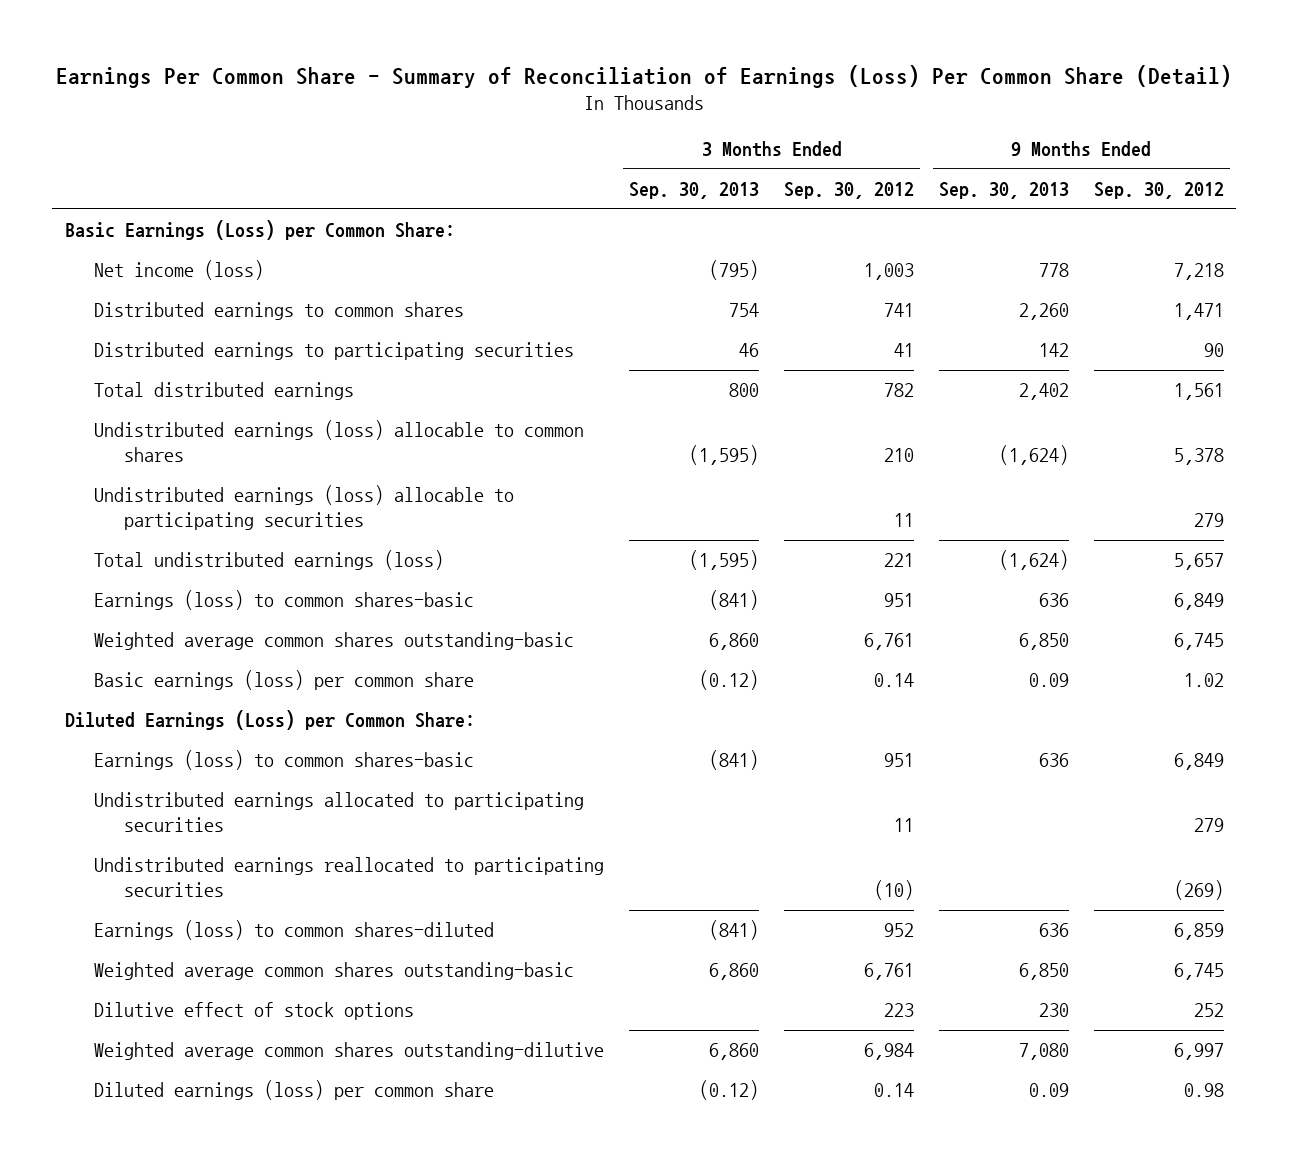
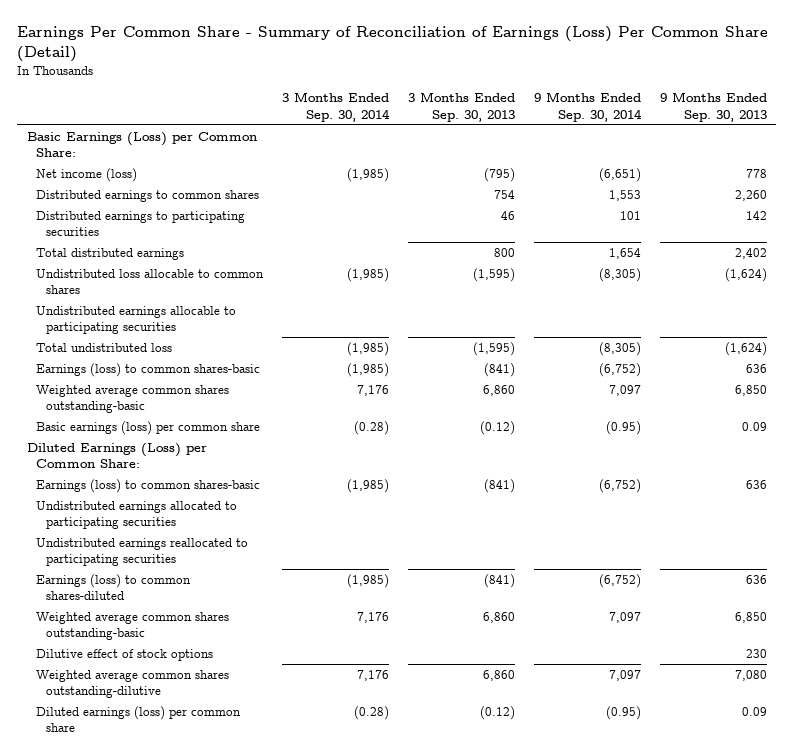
[784,181,915,199] Sep. 30, 2012 -> none
[1093,181,1224,199] Sep. 30, 2012 -> none
none -> [282,92,391,122] 3 Months Ended Sep. 30, 2014
none -> [533,92,642,122] 9 Months Ended Sep. 30, 2014
[94,420,585,463] Undistributed earnings (loss) allocable to common shares -> [36,268,265,295] Undistributed loss allocable to common shares
[94,485,515,531] Undistributed earnings (loss) allocable to participating securities -> [36,305,237,335] Undistributed earnings allocable to participating securities
[94,550,445,571] Total undistributed earnings (loss) -> [36,342,173,352] Total undistributed loss

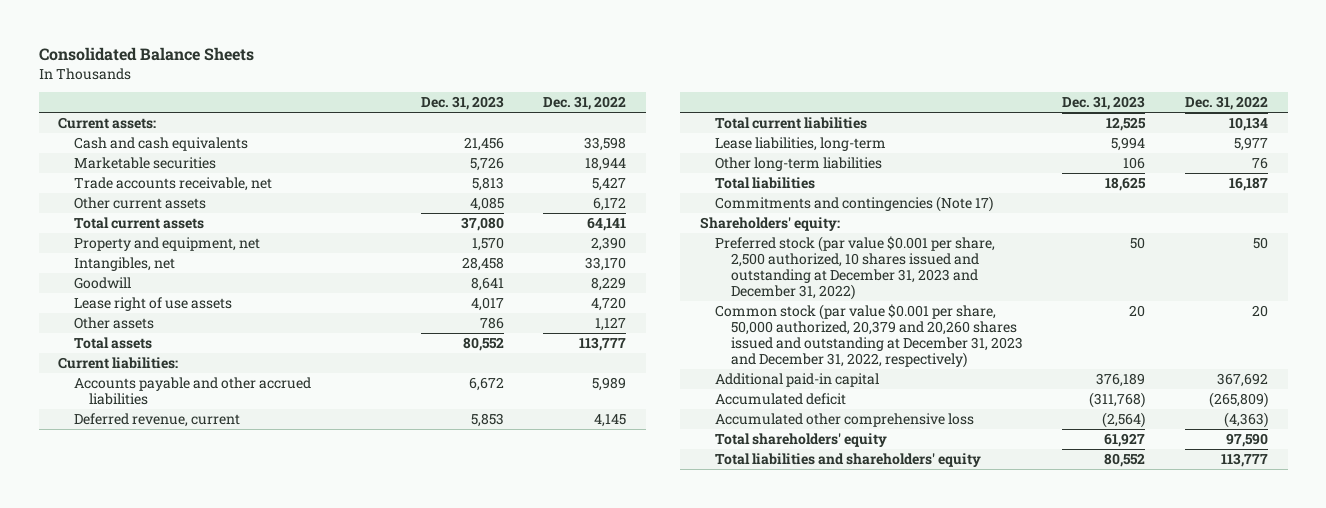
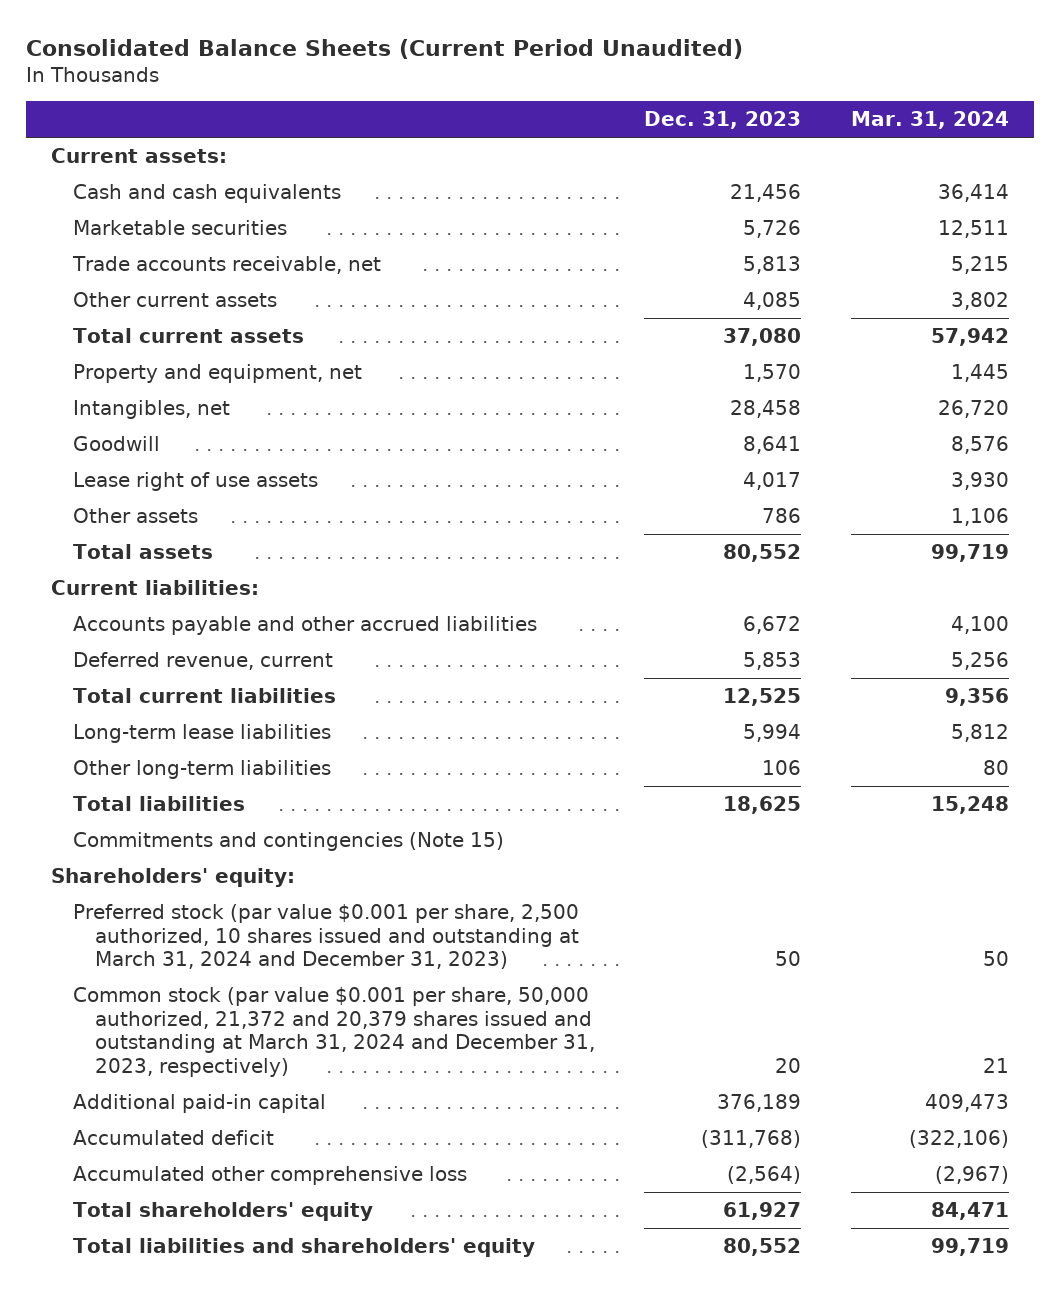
[38,47,254,62] Consolidated Balance Sheets -> [25,38,743,59] Consolidated Balance Sheets (Current Period Unaudited)
[543,96,627,111] Dec. 31, 2022 -> none
none -> [850,111,1009,130] Mar. 31, 2024
[715,137,887,152] Lease liabilities, long-term -> [72,724,331,744] Long-term lease liabilities
[715,196,994,213] Commitments and contingencies (Note 17) -> [72,832,504,852] Commitments and contingencies (Note 15)
[715,236,996,300] Preferred stock (par value $0.001 per share, 2,500 authorized, 10 shares issued and outstanding at December 31, 2023 and December 31, 2022) -> [72,904,579,970] Preferred stock (par value $0.001 per share, 2,500 authorized, 10 shares issued and outstanding at March 31, 2024 and December 31, 2023)
[715,304,1023,368] Common stock (par value $0.001 per share, 50,000 authorized, 20,379 and 20,260 shares issued and outstanding at December 31, 2023 and December 31, 2022, respectively) -> [72,987,595,1077] Common stock (par value $0.001 per share, 50,000 authorized, 21,372 and 20,379 shares issued and outstanding at March 31, 2024 and December 31, 2023, respectively)

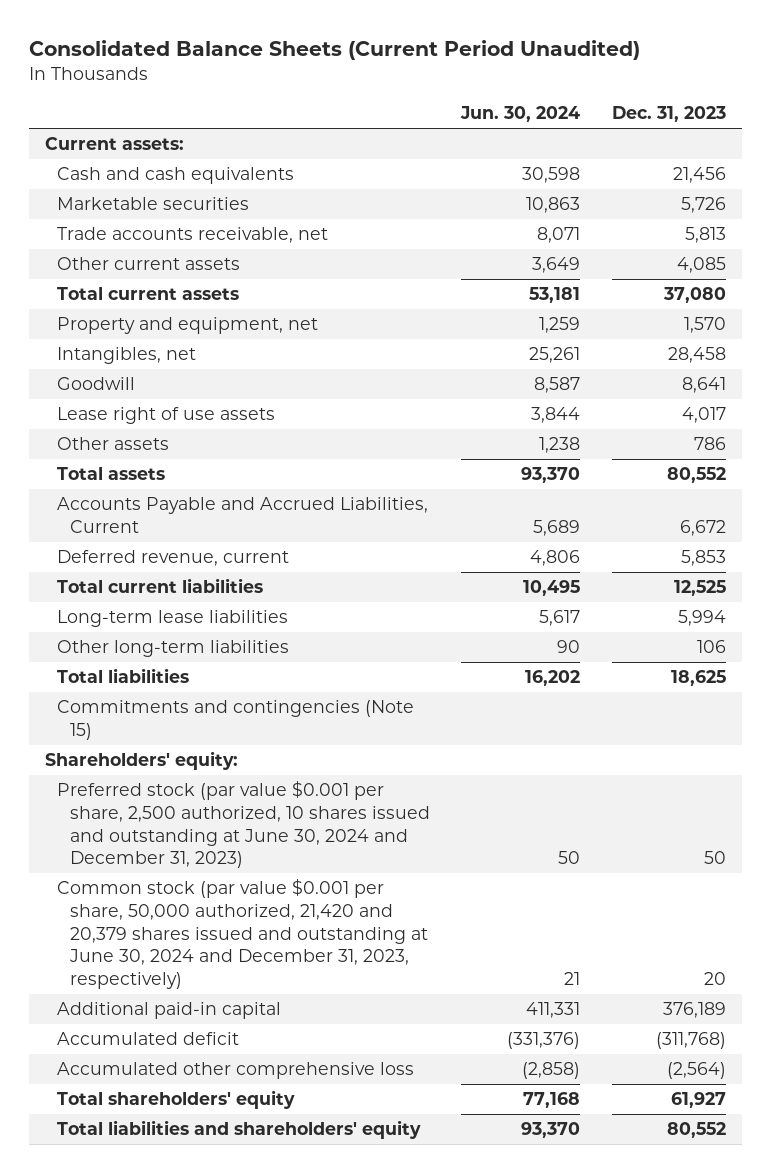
[850,111,1009,130] Mar. 31, 2024 -> none
none -> [460,106,581,123] Jun. 30, 2024
[50,580,259,596] Current liabilities: -> none
[72,616,537,636] Accounts payable and other accrued liabilities -> [57,497,429,533] Accounts Payable and Accrued Liabilities, Current
[72,904,579,970] Preferred stock (par value $0.001 per share, 2,500 authorized, 10 shares issued and outstanding at March 31, 2024 and December 31, 2023) -> [57,781,430,869] Preferred stock (par value $0.001 per share, 2,500 authorized, 10 shares issued and outstanding at June 30, 2024 and December 31, 2023)
[72,987,595,1077] Common stock (par value $0.001 per share, 50,000 authorized, 21,372 and 20,379 shares issued and outstanding at March 31, 2024 and December 31, 2023, respectively) -> [57,879,428,989] Common stock (par value $0.001 per share, 50,000 authorized, 21,420 and 20,379 shares issued and outstanding at June 30, 2024 and December 31, 2023, respectively)

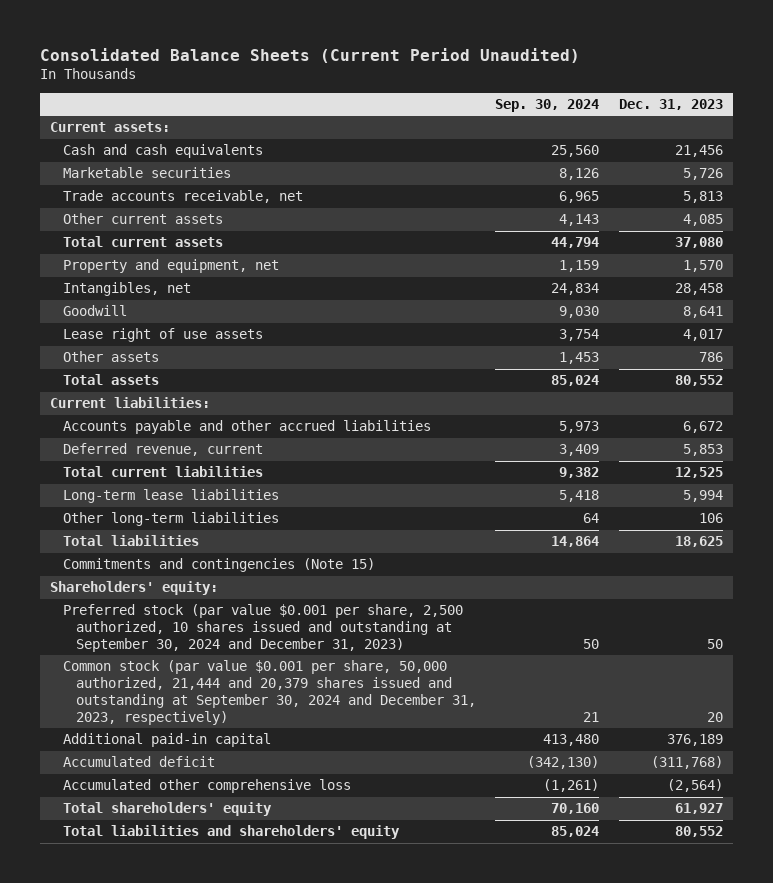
[460,106,581,123] Jun. 30, 2024 -> none
none -> [495,98,600,112] Sep. 30, 2024
none -> [49,397,210,409] Current liabilities:
[57,497,429,533] Accounts Payable and Accrued Liabilities, Current -> [62,420,431,435] Accounts payable and other accrued liabilities
[57,781,430,869] Preferred stock (par value $0.001 per share, 2,500 authorized, 10 shares issued and outstanding at June 30, 2024 and December 31, 2023) -> [62,604,463,652] Preferred stock (par value $0.001 per share, 2,500 authorized, 10 shares issued and outstanding at September 30, 2024 and December 31, 2023)
[57,879,428,989] Common stock (par value $0.001 per share, 50,000 authorized, 21,420 and 20,379 shares issued and outstanding at June 30, 2024 and December 31, 2023, respectively) -> [62,660,476,725] Common stock (par value $0.001 per share, 50,000 authorized, 21,444 and 20,379 shares issued and outstanding at September 30, 2024 and December 31, 2023, respectively)

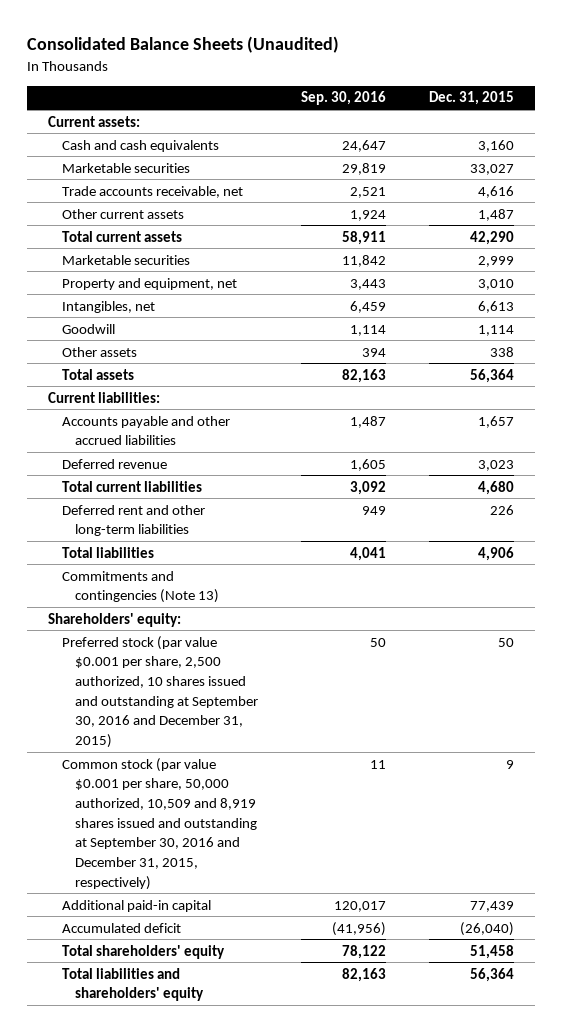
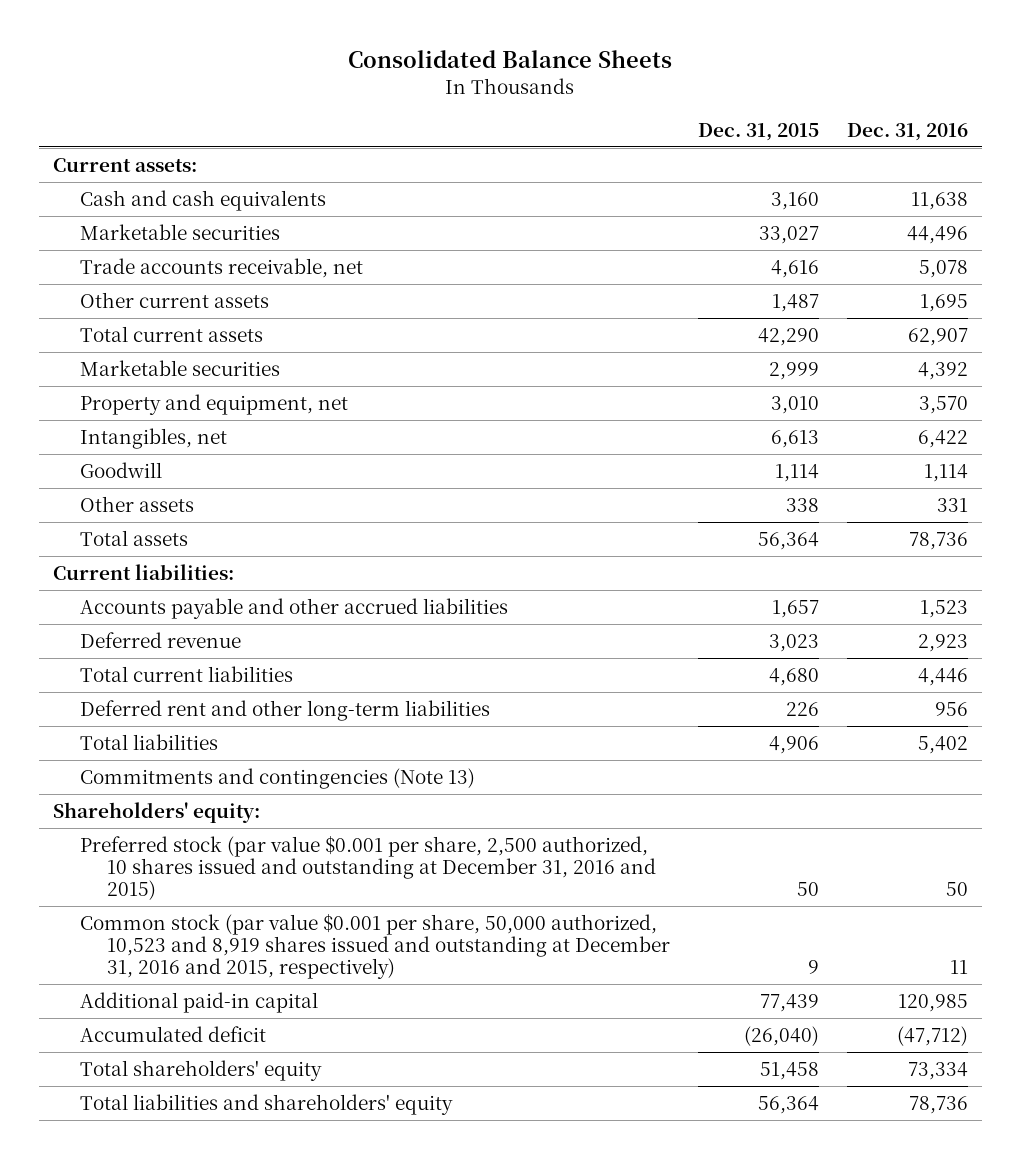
[26,36,339,54] Consolidated Balance Sheets (Unaudited) -> [348,50,673,69] Consolidated Balance Sheets
[301,91,387,106] Sep. 30, 2016 -> none
none -> [847,122,969,141] Dec. 31, 2016
[61,635,259,748] Preferred stock (par value $0.001 per share, 2,500 authorized, 10 shares issued and outstanding at September 30, 2016 and December 31, 2015) -> [79,835,657,900] Preferred stock (par value $0.001 per share, 2,500 authorized, 10 shares issued and outstanding at December 31, 2016 and 2015)
[61,757,258,890] Common stock (par value $0.001 per share, 50,000 authorized, 10,509 and 8,919 shares issued and outstanding at September 30, 2016 and December 31, 2015, respectively) -> [79,913,671,979] Common stock (par value $0.001 per share, 50,000 authorized, 10,523 and 8,919 shares issued and outstanding at December 31, 2016 and 2015, respectively)

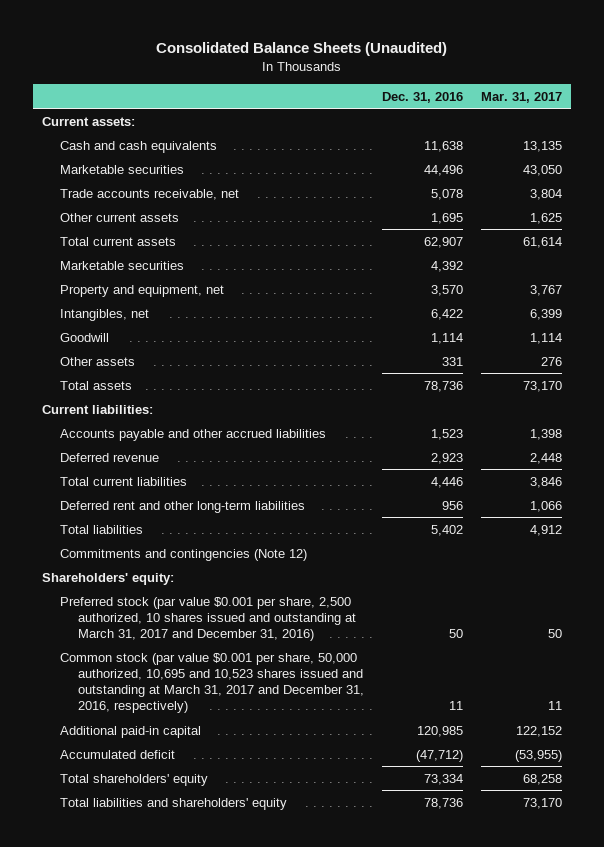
[348,50,673,69] Consolidated Balance Sheets -> [155,42,447,57] Consolidated Balance Sheets (Unaudited)
[698,122,820,141] Dec. 31, 2015 -> none
none -> [481,91,563,103] Mar. 31, 2017
[79,767,475,789] Commitments and contingencies (Note 13) -> [59,548,307,561] Commitments and contingencies (Note 12)
[79,835,657,900] Preferred stock (par value $0.001 per share, 2,500 authorized, 10 shares issued and outstanding at December 31, 2016 and 2015) -> [59,596,356,641] Preferred stock (par value $0.001 per share, 2,500 authorized, 10 shares issued and outstanding at March 31, 2017 and December 31, 2016)
[79,913,671,979] Common stock (par value $0.001 per share, 50,000 authorized, 10,523 and 8,919 shares issued and outstanding at December 31, 2016 and 2015, respectively) -> [59,652,364,714] Common stock (par value $0.001 per share, 50,000 authorized, 10,695 and 10,523 shares issued and outstanding at March 31, 2017 and December 31, 2016, respectively)

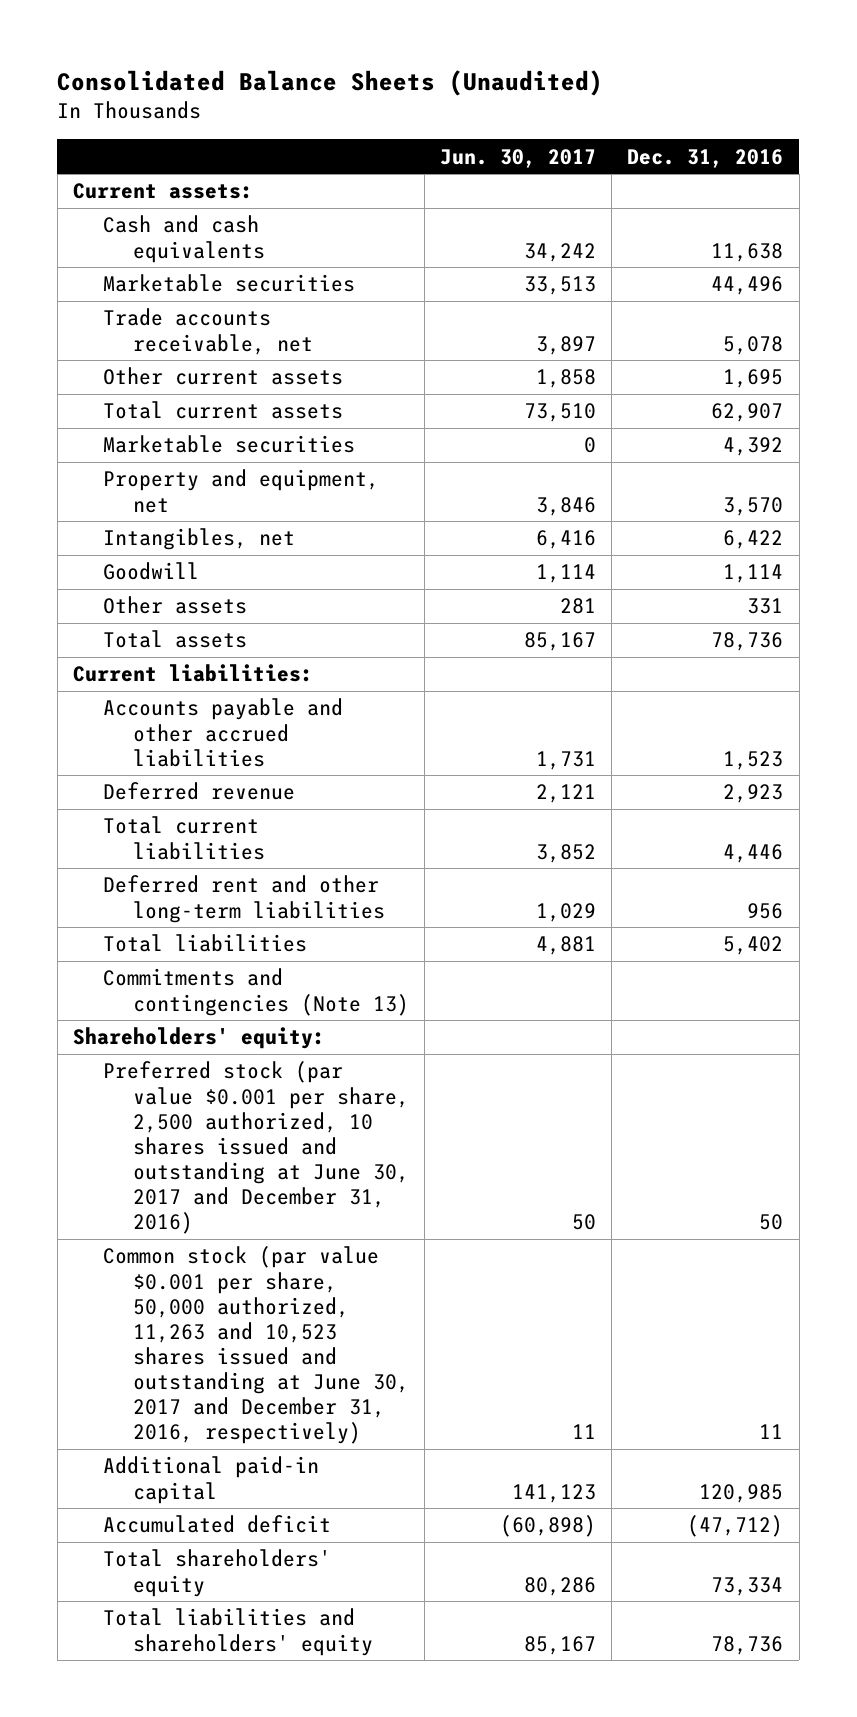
[481,91,563,103] Mar. 31, 2017 -> none
none -> [440,148,597,168] Jun. 30, 2017
[59,548,307,561] Commitments and contingencies (Note 12) -> [102,968,409,1016] Commitments and contingencies (Note 13)
[59,596,356,641] Preferred stock (par value $0.001 per share, 2,500 authorized, 10 shares issued and outstanding at March 31, 2017 and December 31, 2016) -> [102,1061,409,1234] Preferred stock (par value $0.001 per share, 2,500 authorized, 10 shares issued and outstanding at June 30, 2017 and December 31, 2016)
[59,652,364,714] Common stock (par value $0.001 per share, 50,000 authorized, 10,695 and 10,523 shares issued and outstanding at March 31, 2017 and December 31, 2016, respectively) -> [102,1246,409,1444] Common stock (par value $0.001 per share, 50,000 authorized, 11,263 and 10,523 shares issued and outstanding at June 30, 2017 and December 31, 2016, respectively)

